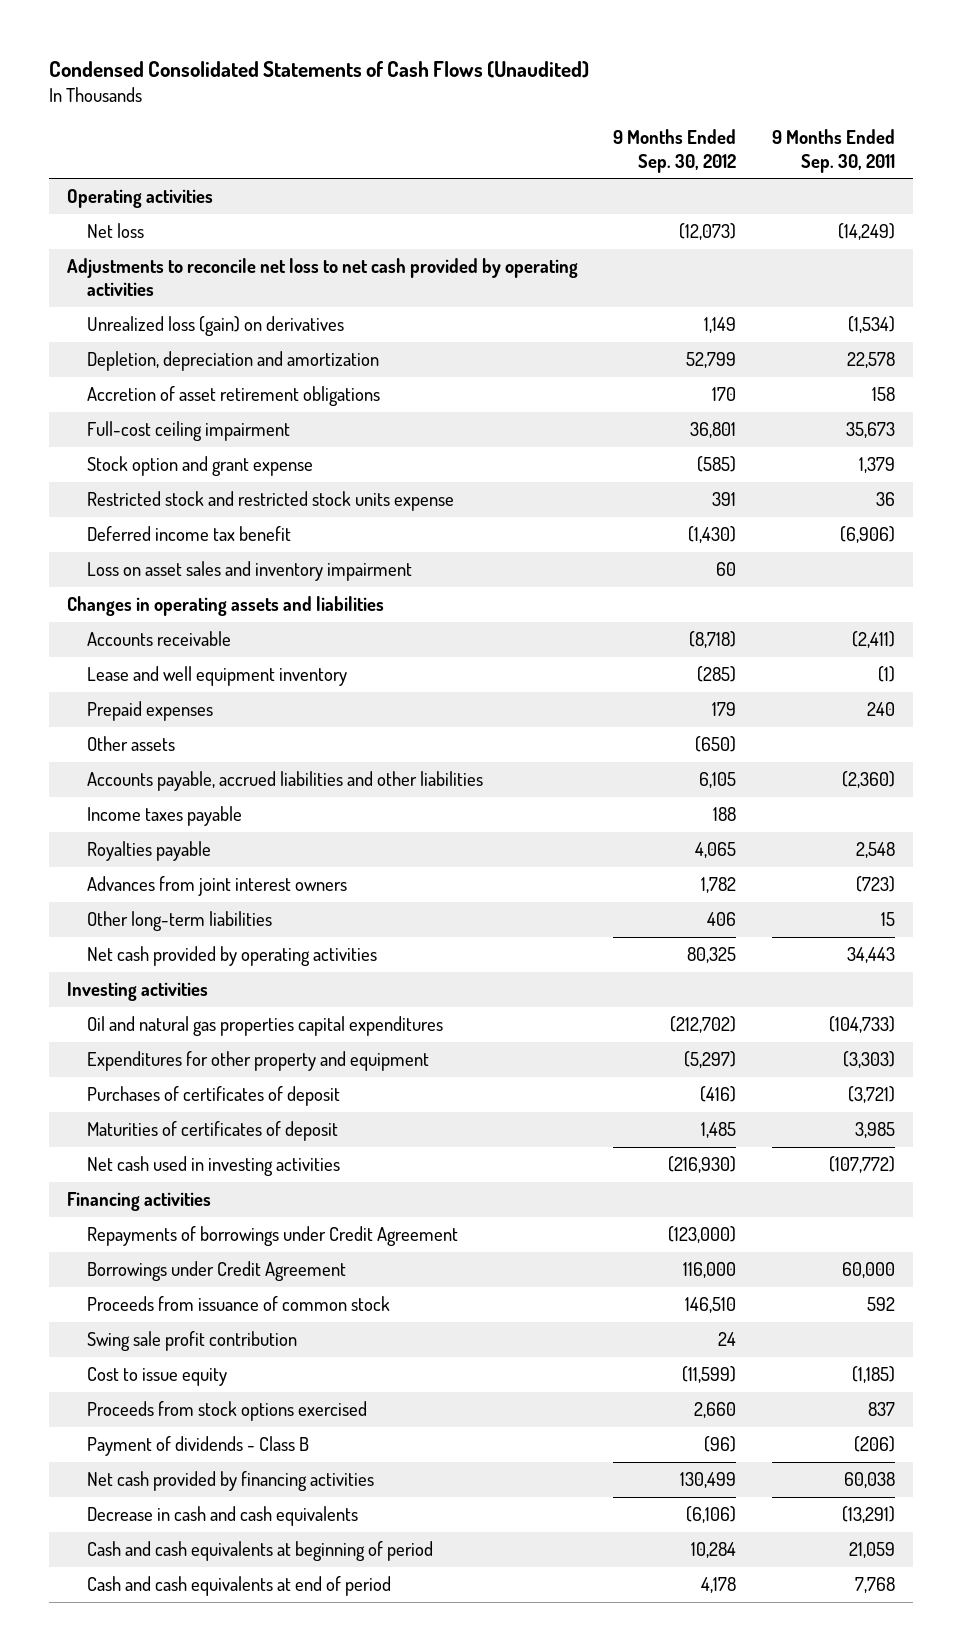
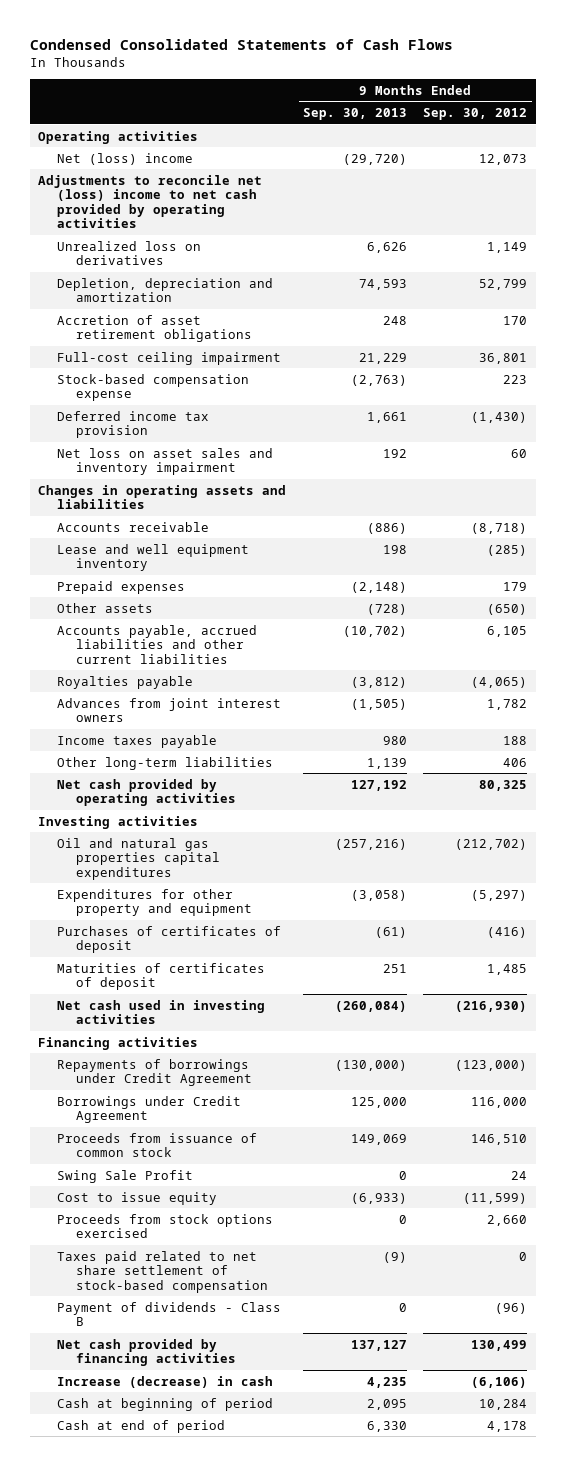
[48,61,589,79] Condensed Consolidated Statements of Cash Flows (Unaudited) -> [29,38,453,50] Condensed Consolidated Statements of Cash Flows
[772,129,896,173] 9 Months Ended Sep. 30, 2011 -> none
none -> [302,108,407,121] Sep. 30, 2013
[86,222,144,238] Net loss -> [57,152,194,165] Net (loss) income
[679,222,737,240] (12,073) -> [479,153,528,165] 12,073
[66,257,578,297] Adjustments to reconcile net loss to net cash provided by operating activities -> [38,174,263,229] Adjustments to reconcile net (loss) income to net cash provided by operating activities
[86,315,344,336] Unrealized loss (gain) on derivatives -> [57,240,202,266] Unrealized loss on derivatives
[86,455,313,476] Stock option and grant expense -> none
[86,490,454,511] Restricted stock and restricted stock units expense -> none
none -> [57,373,250,402] Stock-based compensation expense
[86,525,291,541] Deferred income tax benefit -> [57,410,210,439] Deferred income tax provision
[86,560,412,581] Loss on asset sales and inventory impairment -> [57,447,274,476] Net loss on asset sales and inventory impairment
[86,770,483,791] Accounts payable, accrued liabilities and other liabilities -> [57,624,258,664] Accounts payable, accrued liabilities and other current liabilities
[695,841,737,858] 4,065 -> [471,676,528,688] (4,065)
[86,805,242,826] Income taxes payable -> [57,734,218,748] Income taxes payable
[86,1330,297,1351] Swing sale profit contribution -> [57,1169,194,1183] Swing Sale Profit
none -> [57,1250,269,1293] Taxes paid related to net share settlement of stock-based compensation
[86,1505,358,1526] Decrease in cash and cash equivalents -> [57,1375,274,1388] Increase (decrease) in cash
[86,1540,433,1561] Cash and cash equivalents at beginning of period -> [57,1397,274,1411] Cash at beginning of period
[86,1575,391,1596] Cash and cash equivalents at end of period -> [57,1419,226,1433] Cash at end of period

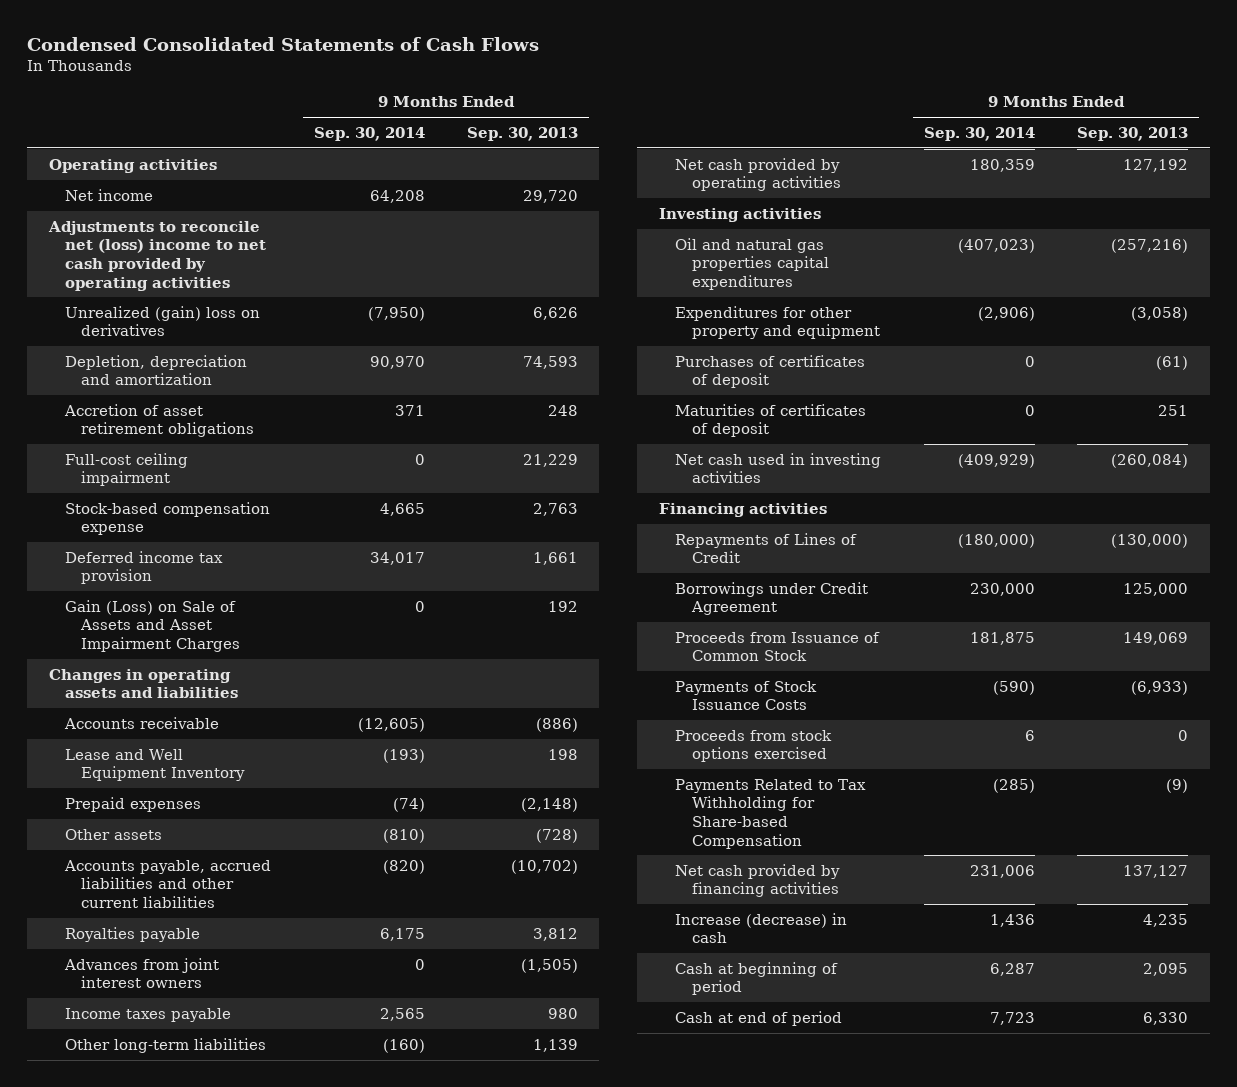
[423,108,528,121] Sep. 30, 2012 -> none
none -> [313,127,425,142] Sep. 30, 2014
[57,152,194,165] Net (loss) income -> [65,188,154,201] Net income
[342,153,407,165] (29,720) -> [523,189,579,203] 29,720
[57,240,202,266] Unrealized loss on derivatives -> [65,305,261,337] Unrealized (gain) loss on derivatives
[350,374,407,386] (2,763) -> [533,502,579,516] 2,763
[57,447,274,476] Net loss on asset sales and inventory impairment -> [65,599,241,653] Gain (Loss) on Sale of Assets and Asset Impairment Charges
[57,543,250,572] Lease and well equipment inventory -> [65,748,246,782] Lease and Well Equipment Inventory
[350,676,407,688] (3,812) -> [533,927,579,941] 3,812
[57,1058,253,1087] Repayments of borrowings under Credit Agreement -> [675,532,858,564] Repayments of Lines of Credit
[57,1169,194,1183] Swing Sale Profit -> none
[57,1132,258,1158] Proceeds from issuance of common stock -> [675,631,881,662] Proceeds from Issuance of Common Stock
[57,1191,218,1205] Cost to issue equity -> [675,680,818,711] Payments of Stock Issuance Costs
[57,1301,282,1327] Payment of dividends - Class B -> none
[57,1250,269,1293] Taxes paid related to net share settlement of stock-based compensation -> [675,778,867,849] Payments Related to Tax Withholding for Share-based Compensation

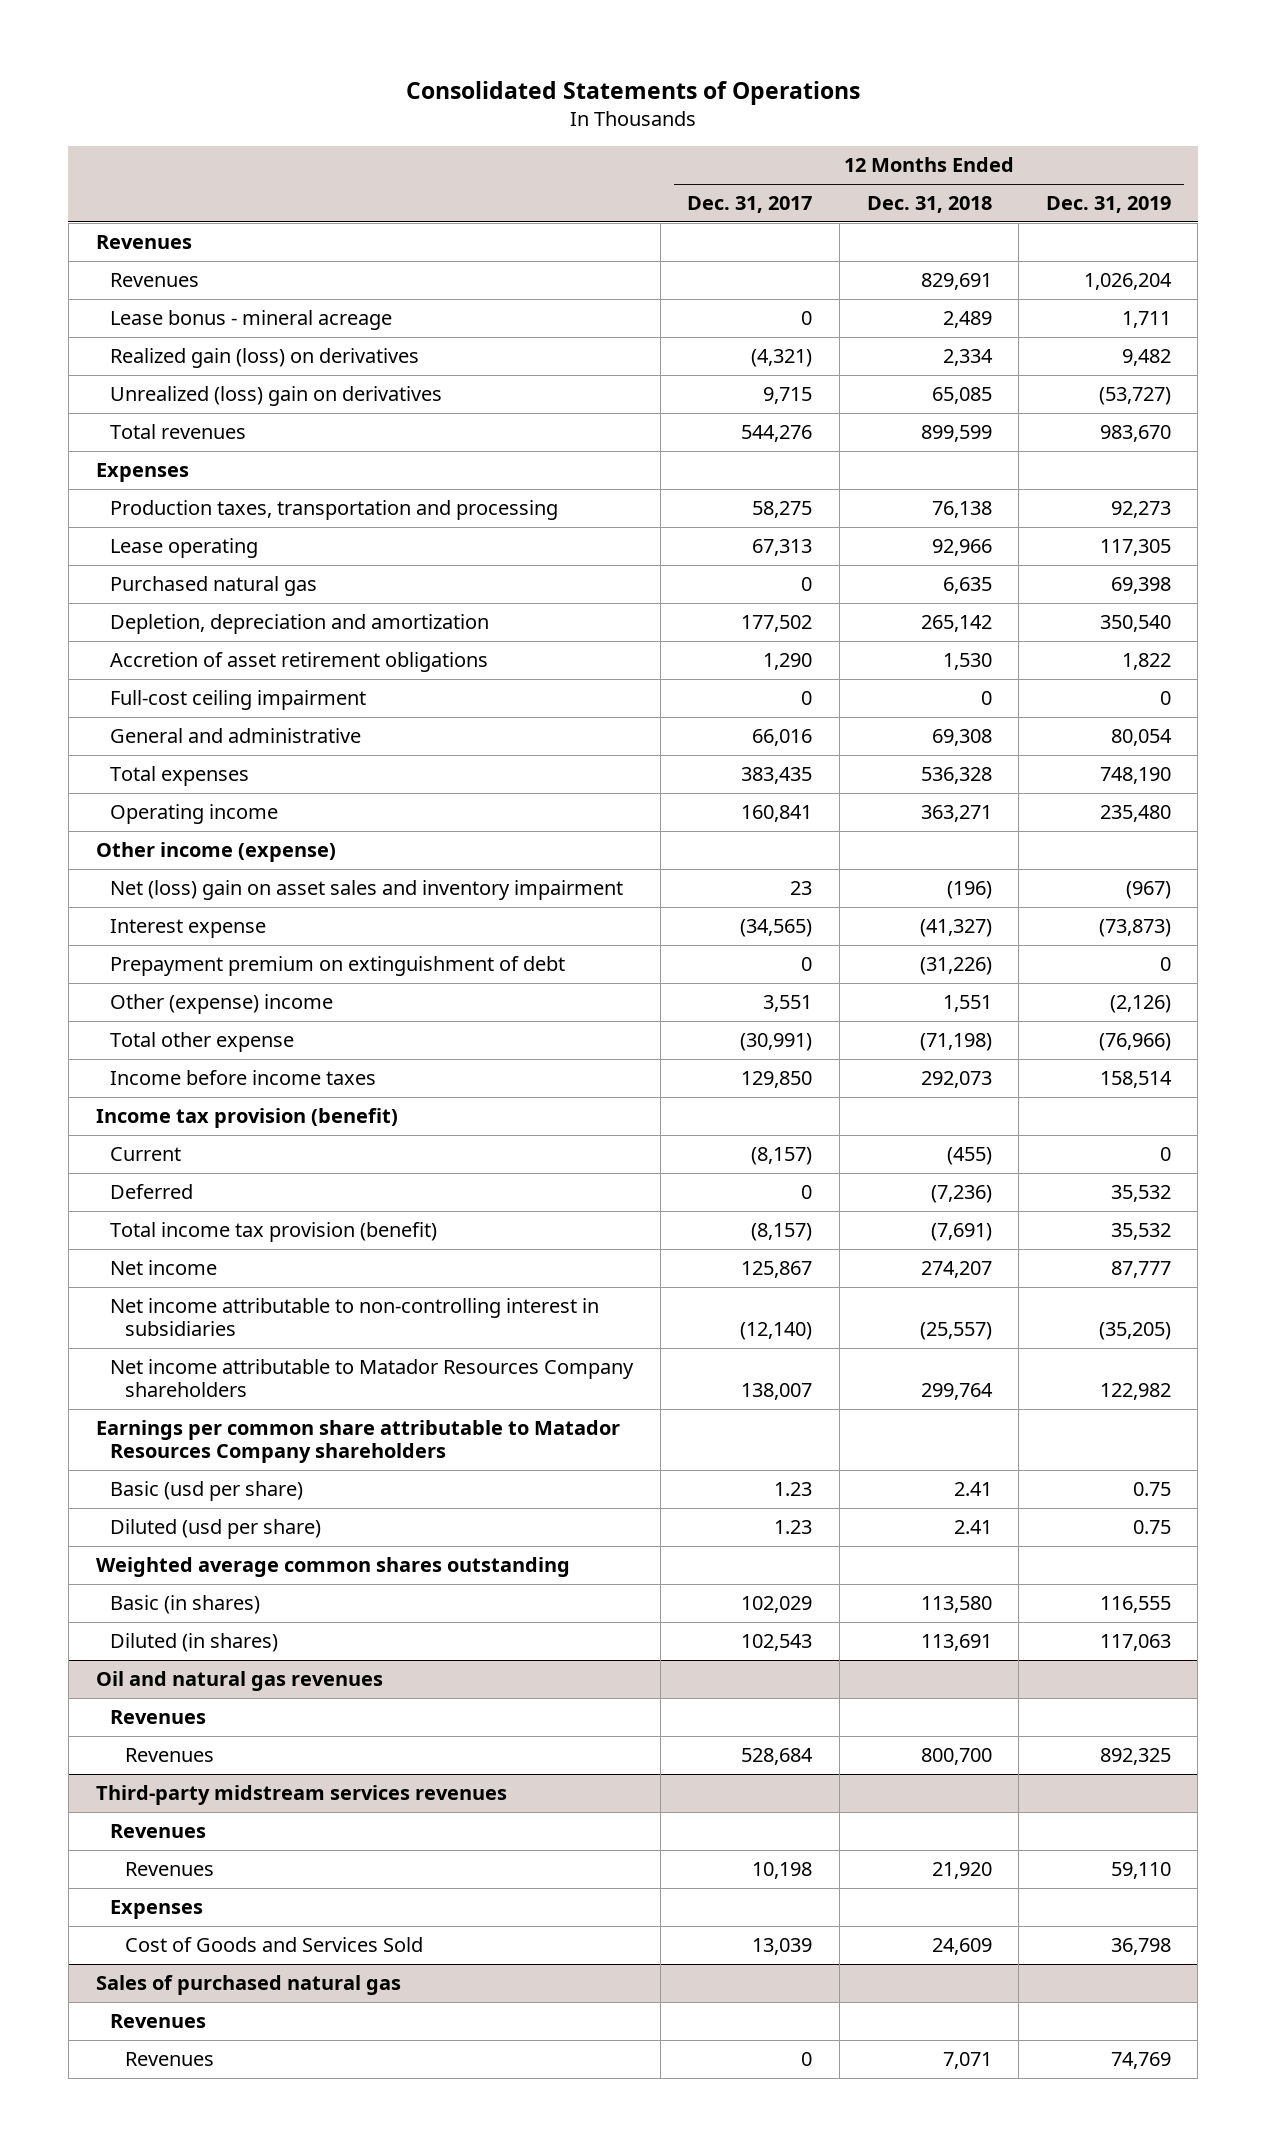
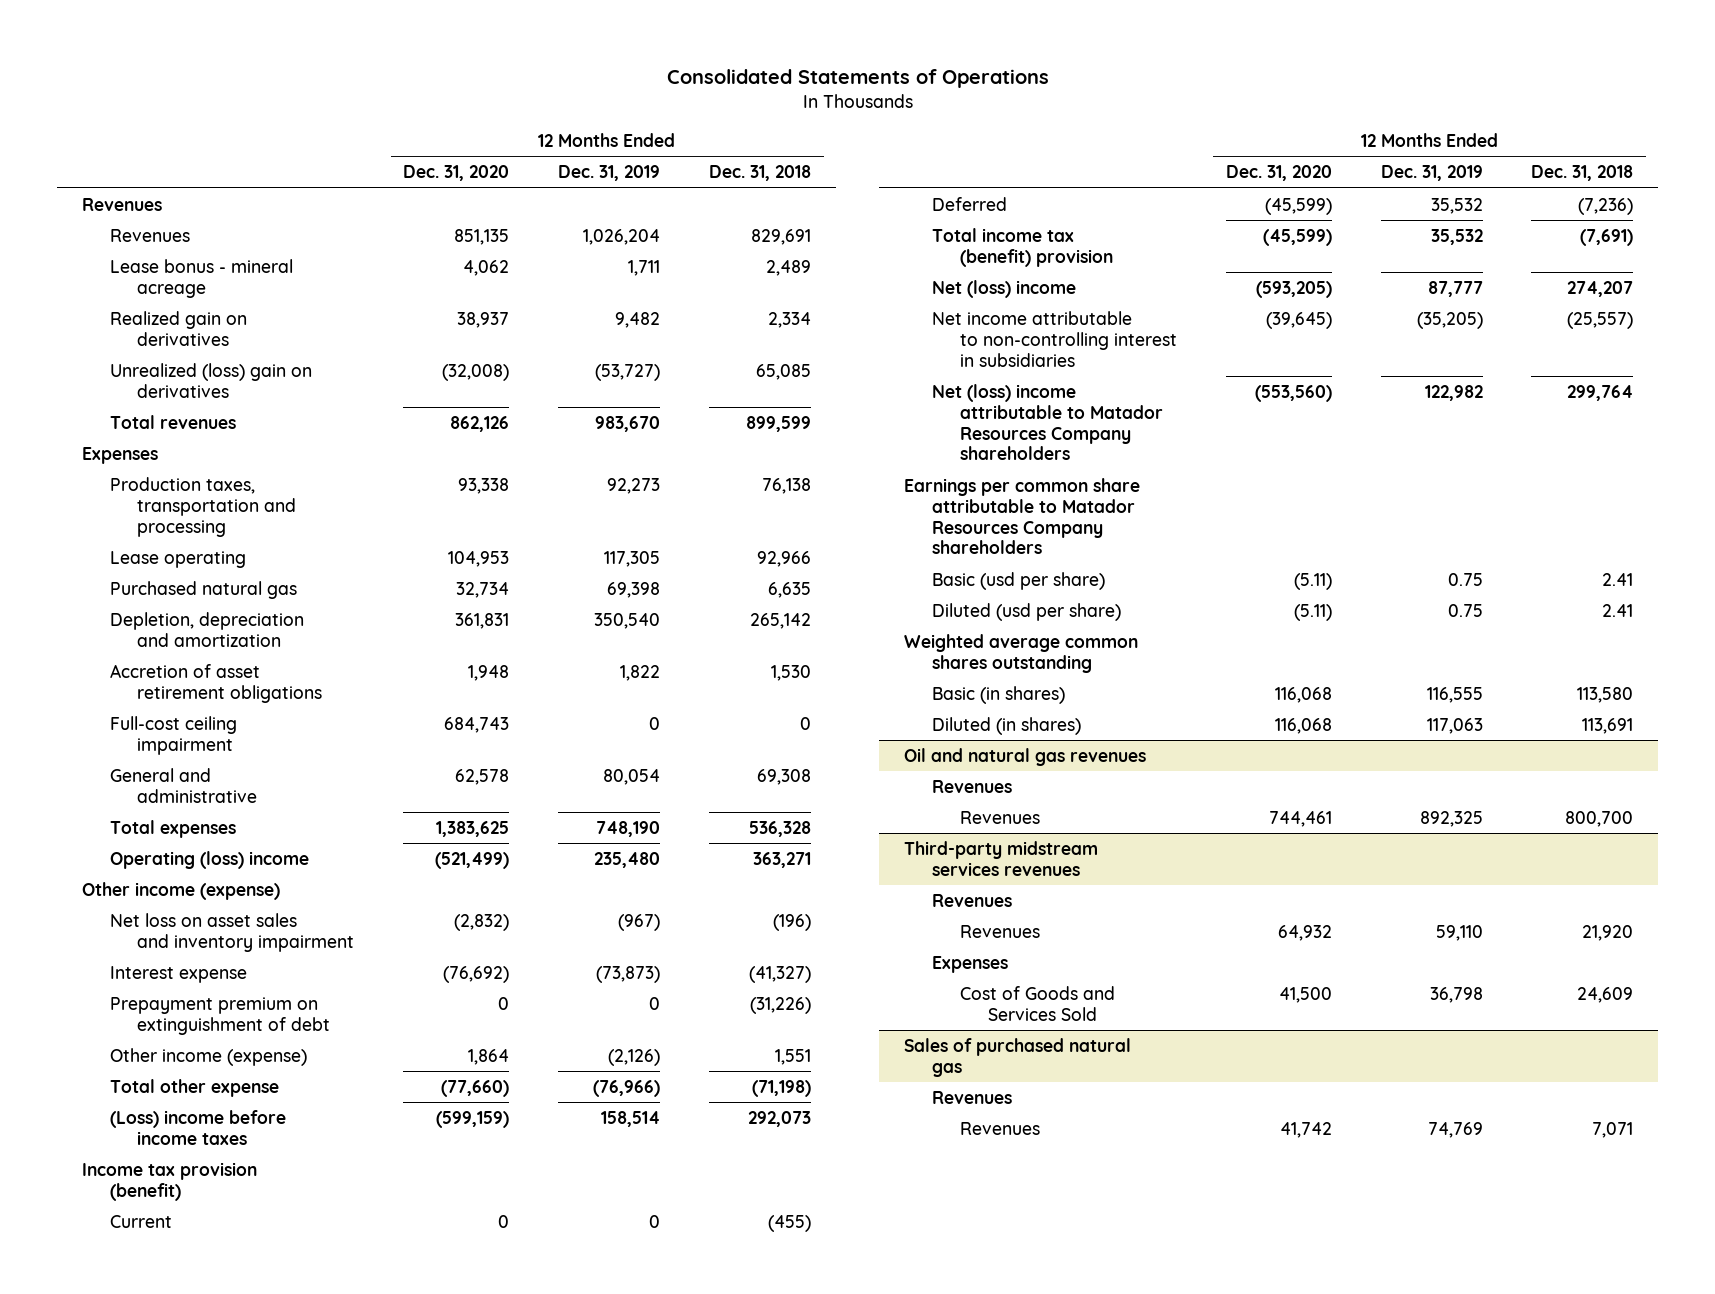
[687,196,813,214] Dec. 31, 2017 -> none
none -> [403,165,510,182] Dec. 31, 2020
[110,348,420,369] Realized gain (loss) on derivatives -> [109,310,247,346] Realized gain on derivatives
[110,804,279,825] Operating income -> [109,850,309,869] Operating (loss) income
[110,880,624,901] Net (loss) gain on asset sales and inventory impairment -> [109,912,355,952] Net loss on asset sales and inventory impairment
[110,994,334,1015] Other (expense) income -> [109,1047,307,1066] Other income (expense)
[110,1070,377,1086] Income before income taxes -> [109,1109,286,1145] (Loss) income before income taxes
[110,1222,438,1243] Total income tax provision (benefit) -> [931,227,1113,267] Total income tax (benefit) provision
[110,1260,218,1276] Net income -> [931,279,1076,298] Net (loss) income
[110,1359,635,1398] Net income attributable to Matador Resources Company shareholders -> [931,383,1163,461] Net (loss) income attributable to Matador Resources Company shareholders

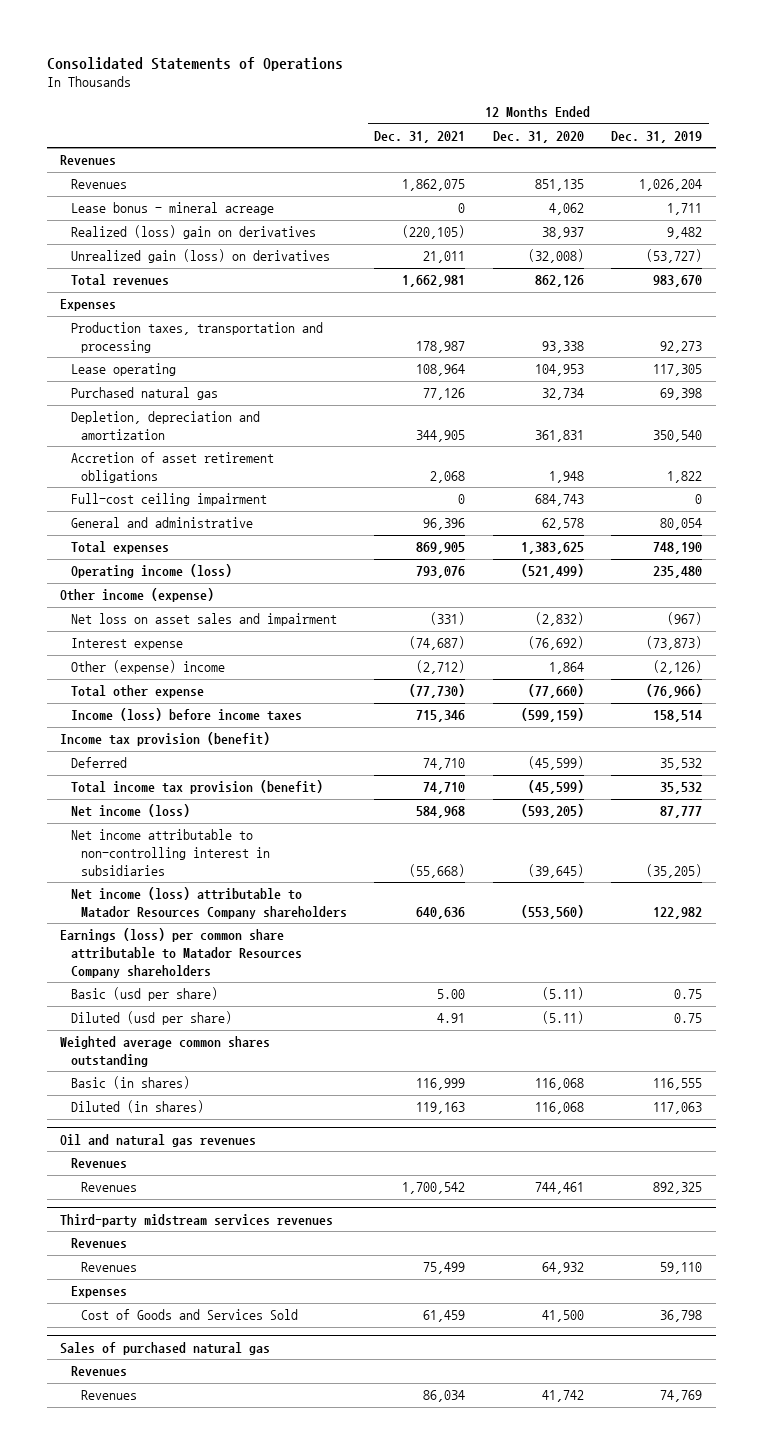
[709,165,812,182] Dec. 31, 2018 -> none
none -> [374,130,466,143] Dec. 31, 2021
[109,310,247,346] Realized gain on derivatives -> [70,225,316,240] Realized (loss) gain on derivatives
[109,362,312,398] Unrealized (loss) gain on derivatives -> [70,249,330,264] Unrealized gain (loss) on derivatives
[109,850,309,869] Operating (loss) income -> [70,564,232,579] Operating income (loss)
[109,912,355,952] Net loss on asset sales and inventory impairment -> [70,613,337,627] Net loss on asset sales and impairment
[109,996,331,1035] Prepayment premium on extinguishment of debt -> none
[109,1047,307,1066] Other income (expense) -> [70,660,225,675] Other (expense) income
[109,1109,286,1145] (Loss) income before income taxes -> [70,708,302,722] Income (loss) before income taxes
[109,1214,172,1228] Current -> none
[931,227,1113,267] Total income tax (benefit) provision -> [70,780,323,795] Total income tax provision (benefit)
[931,279,1076,298] Net (loss) income -> [70,804,190,818] Net income (loss)
[931,383,1163,461] Net (loss) income attributable to Matador Resources Company shareholders -> [70,887,347,919] Net income (loss) attributable to Matador Resources Company shareholders
[903,477,1140,555] Earnings per common share attributable to Matador Resources Company shareholders -> [60,928,302,978] Earnings (loss) per common share attributable to Matador Resources Company shareholders

